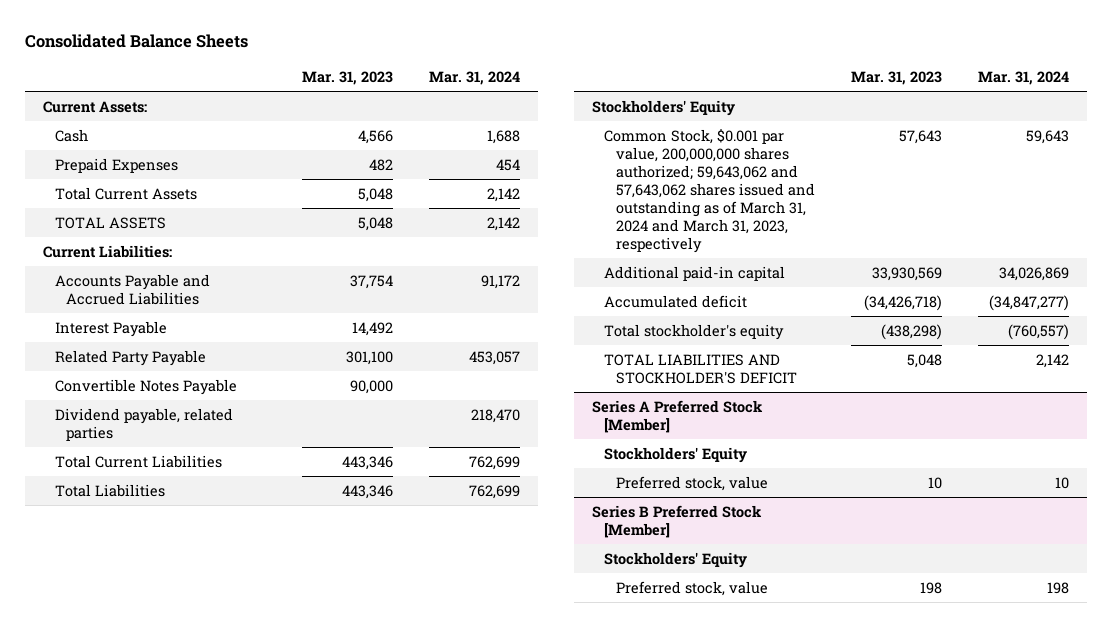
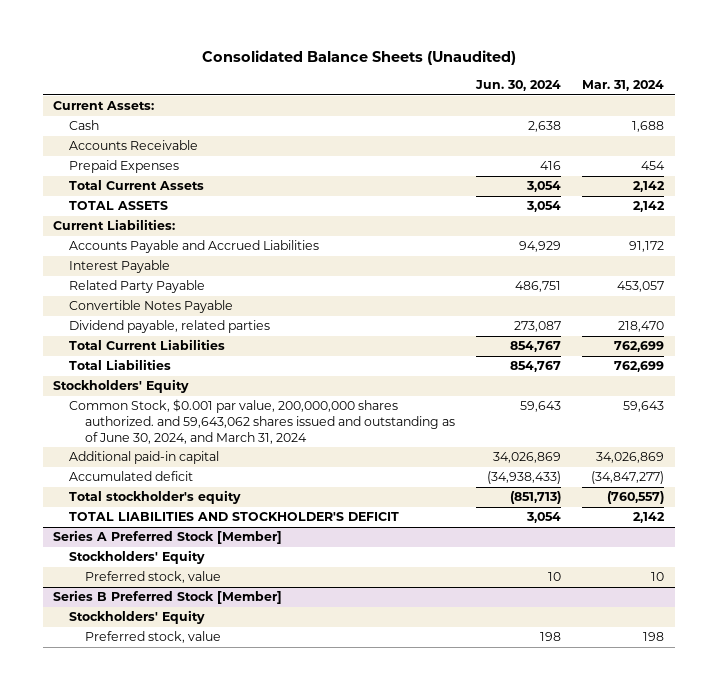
[24,34,248,49] Consolidated Balance Sheets -> [201,50,516,66] Consolidated Balance Sheets (Unaudited)
[301,70,393,85] Mar. 31, 2023 -> none
none -> [475,80,562,92] Jun. 30, 2024
none -> [69,140,199,151] Accounts Receivable
[604,128,815,253] Common Stock, $0.001 par value, 200,000,000 shares authorized; 59,643,062 and 57,643,062 shares issued and outstanding as of March 31, 2024 and March 31, 2023, respectively -> [69,399,455,444] Common Stock, $0.001 par value, 200,000,000 shares authorized. and 59,643,062 shares issued and outstanding as of June 30, 2024, and March 31, 2024

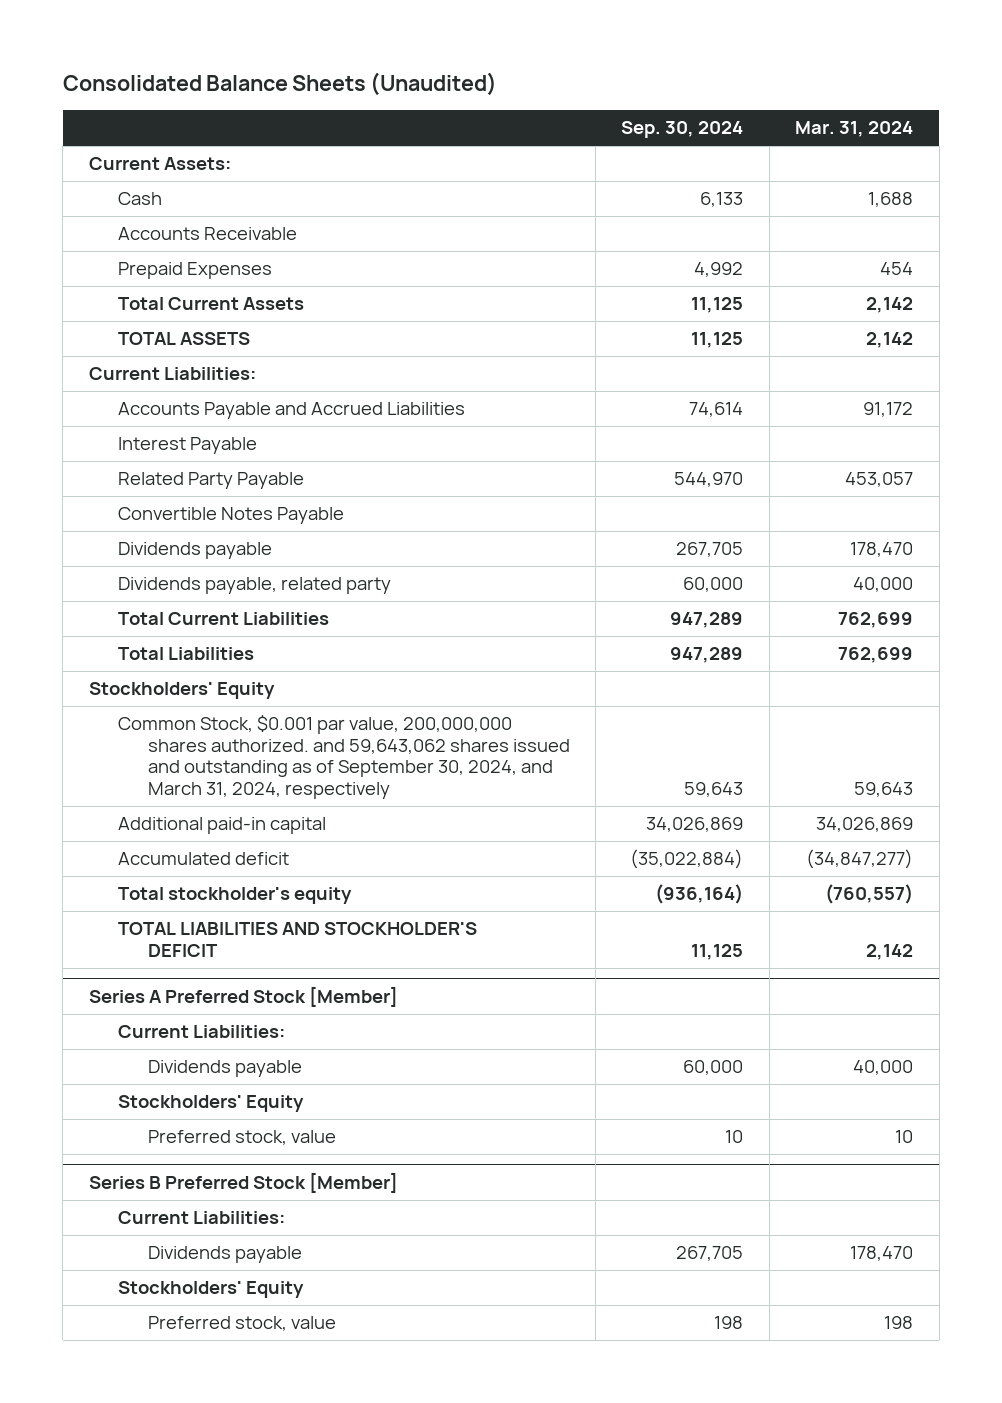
[475,80,562,92] Jun. 30, 2024 -> none
none -> [621,121,744,139] Sep. 30, 2024
[69,320,271,334] Dividend payable, related parties -> [118,542,273,560] Dividends payable
[618,321,665,333] 218,470 -> [850,542,914,558] 178,470
none -> [118,577,392,595] Dividends payable, related party
[69,399,455,444] Common Stock, $0.001 par value, 200,000,000 shares authorized. and 59,643,062 shares issued and outstanding as of June 30, 2024, and March 31, 2024 -> [118,715,570,799] Common Stock, $0.001 par value, 200,000,000 shares authorized. and 59,643,062 shares issued and outstanding as of September 30, 2024, and March 31, 2024, respectively
none -> [118,1025,286,1039] Current Liabilities:
none -> [147,1060,302,1078] Dividends payable
none -> [118,1211,286,1225] Current Liabilities:
none -> [147,1246,302,1264] Dividends payable

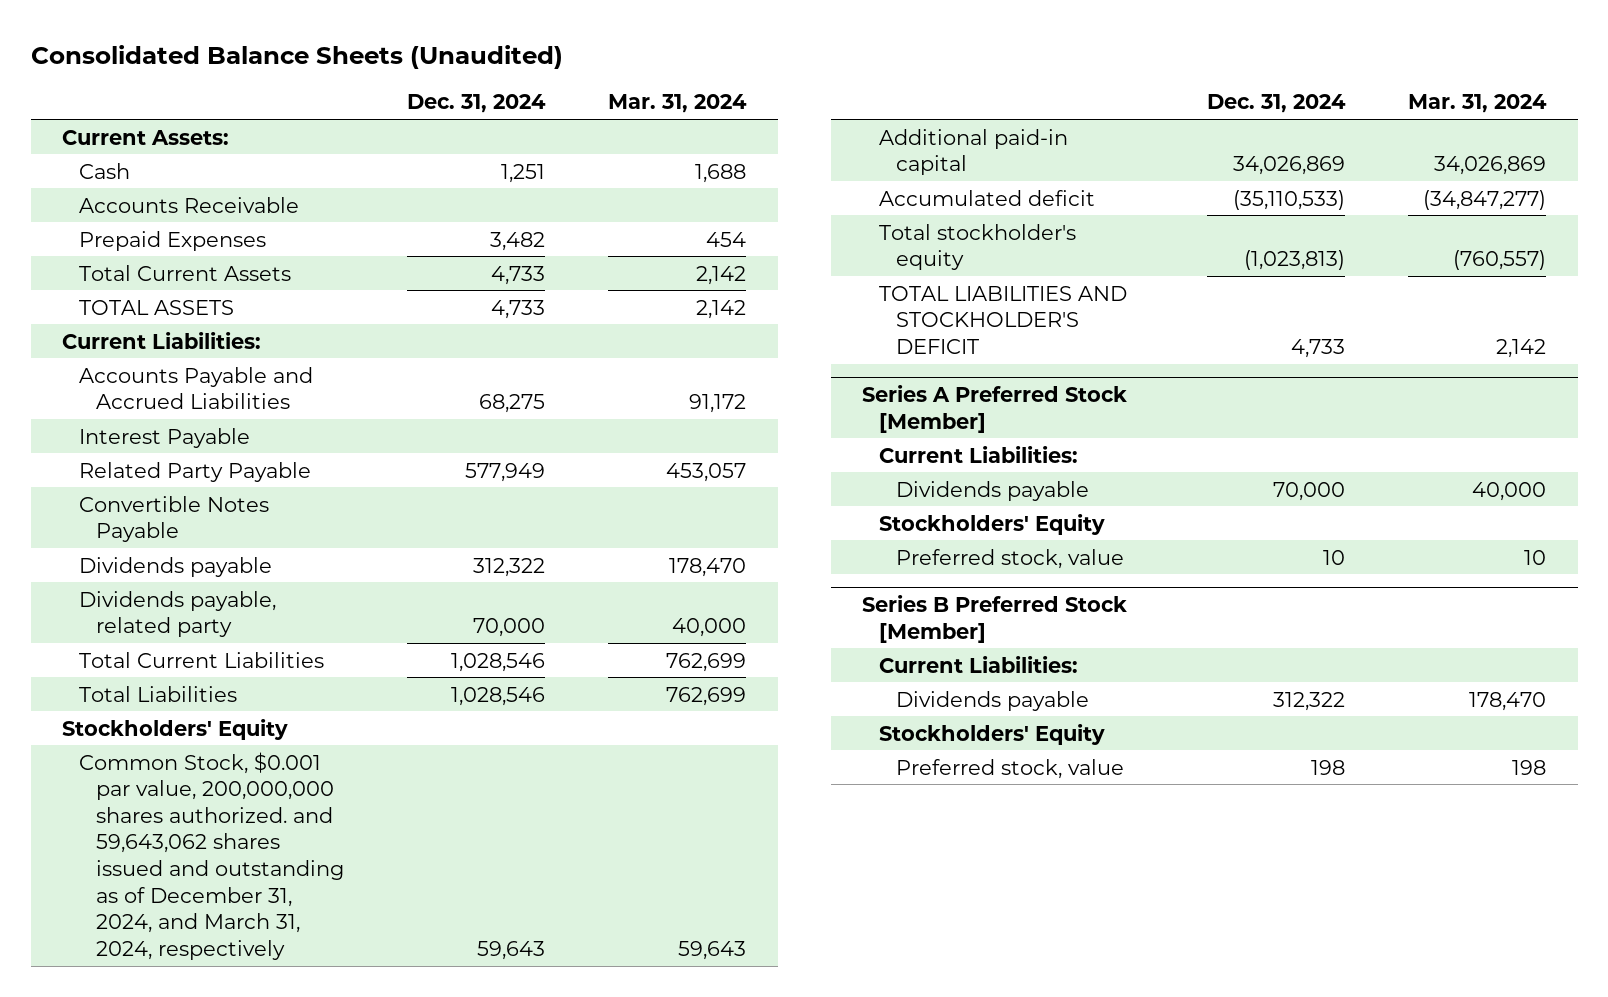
[621,121,744,139] Sep. 30, 2024 -> none
none -> [407,94,547,114] Dec. 31, 2024
[118,715,570,799] Common Stock, $0.001 par value, 200,000,000 shares authorized. and 59,643,062 shares issued and outstanding as of September 30, 2024, and March 31, 2024, respectively -> [79,751,344,961] Common Stock, $0.001 par value, 200,000,000 shares authorized. and 59,643,062 shares issued and outstanding as of December 31, 2024, and March 31, 2024, respectively

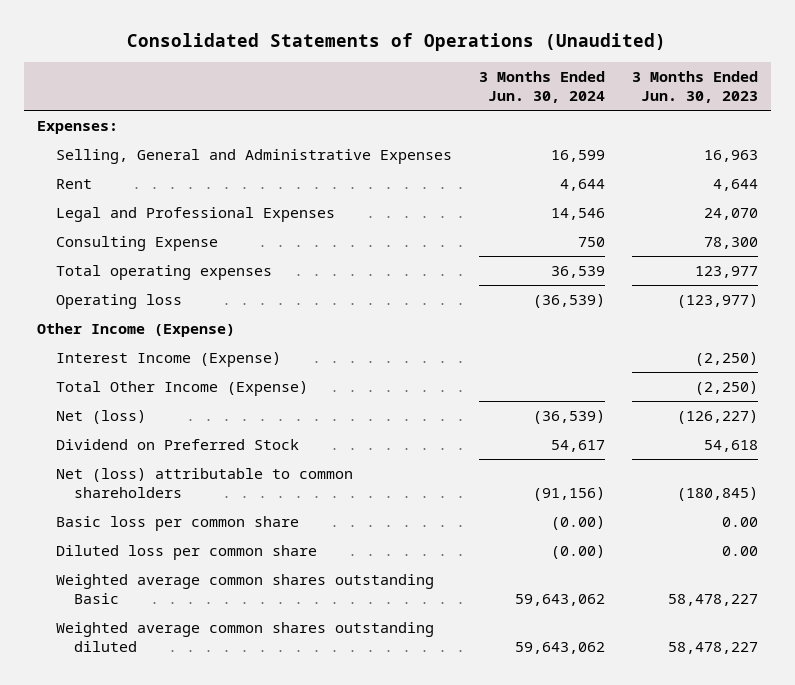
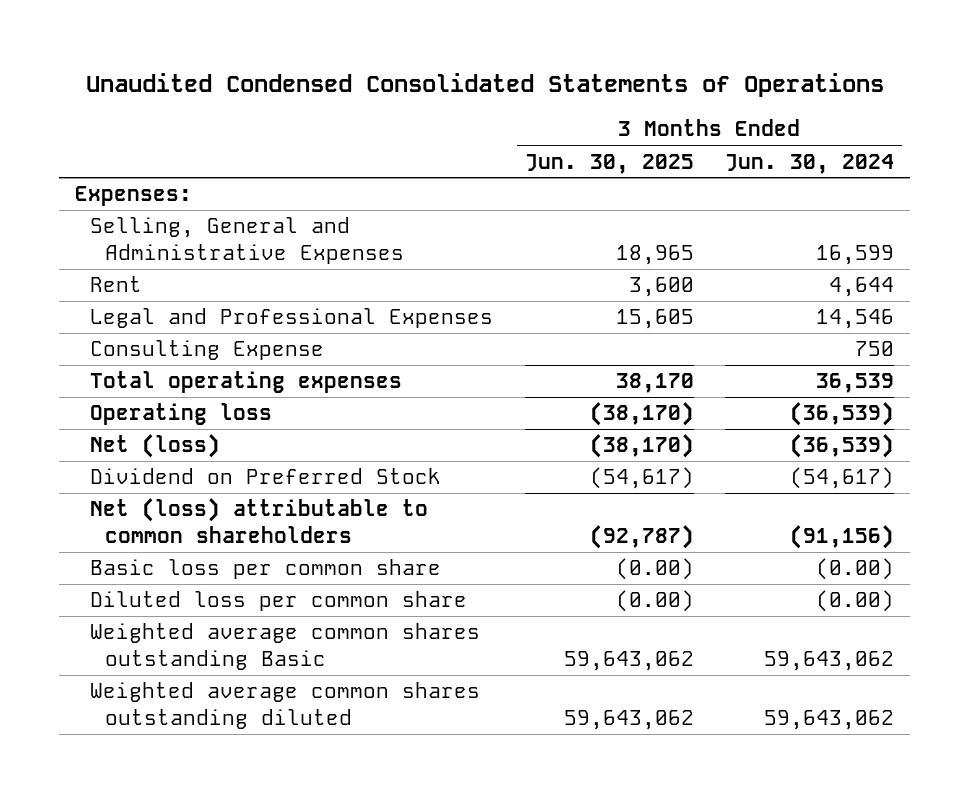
[127,33,667,52] Consolidated Statements of Operations (Unaudited) -> [85,72,884,97] Unaudited Condensed Consolidated Statements of Operations
[631,71,758,104] 3 Months Ended Jun. 30, 2023 -> none
none -> [524,153,694,174] Jun. 30, 2025
[37,322,236,337] Other Income (Expense) -> none
[55,351,281,367] Interest Income (Expense) -> none
[55,380,308,396] Total Other Income (Expense) -> none
[550,439,605,452] 54,617 -> [790,467,895,490] (54,617)

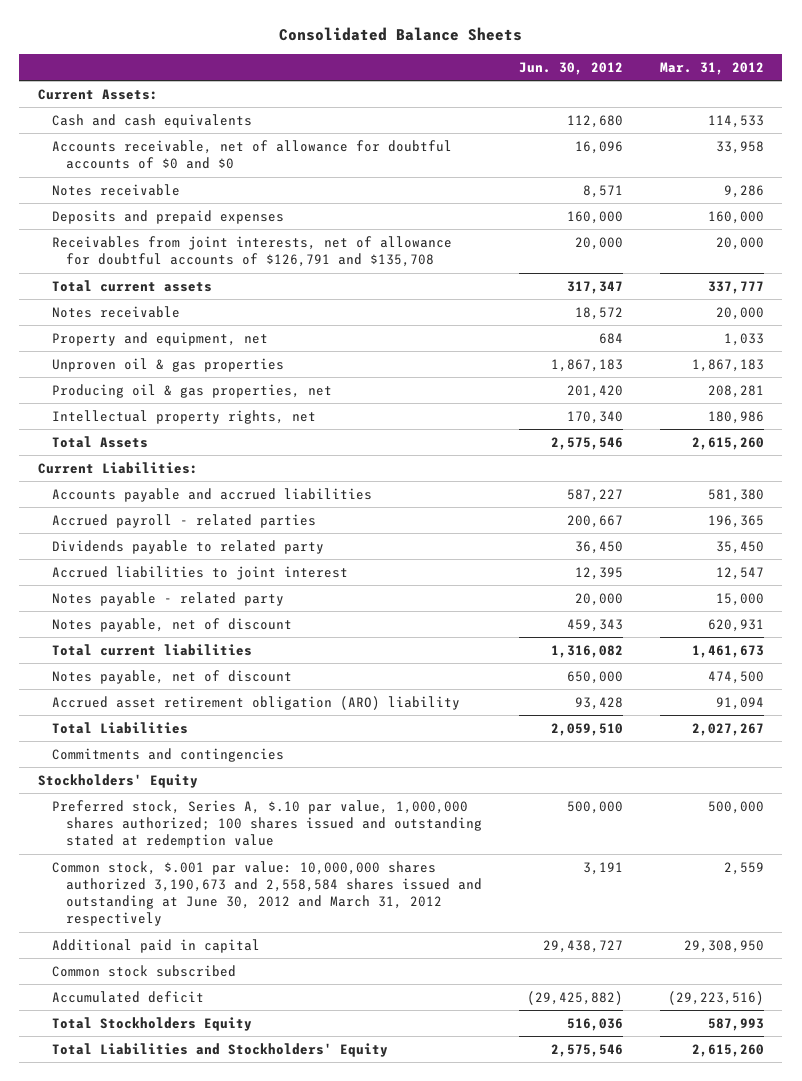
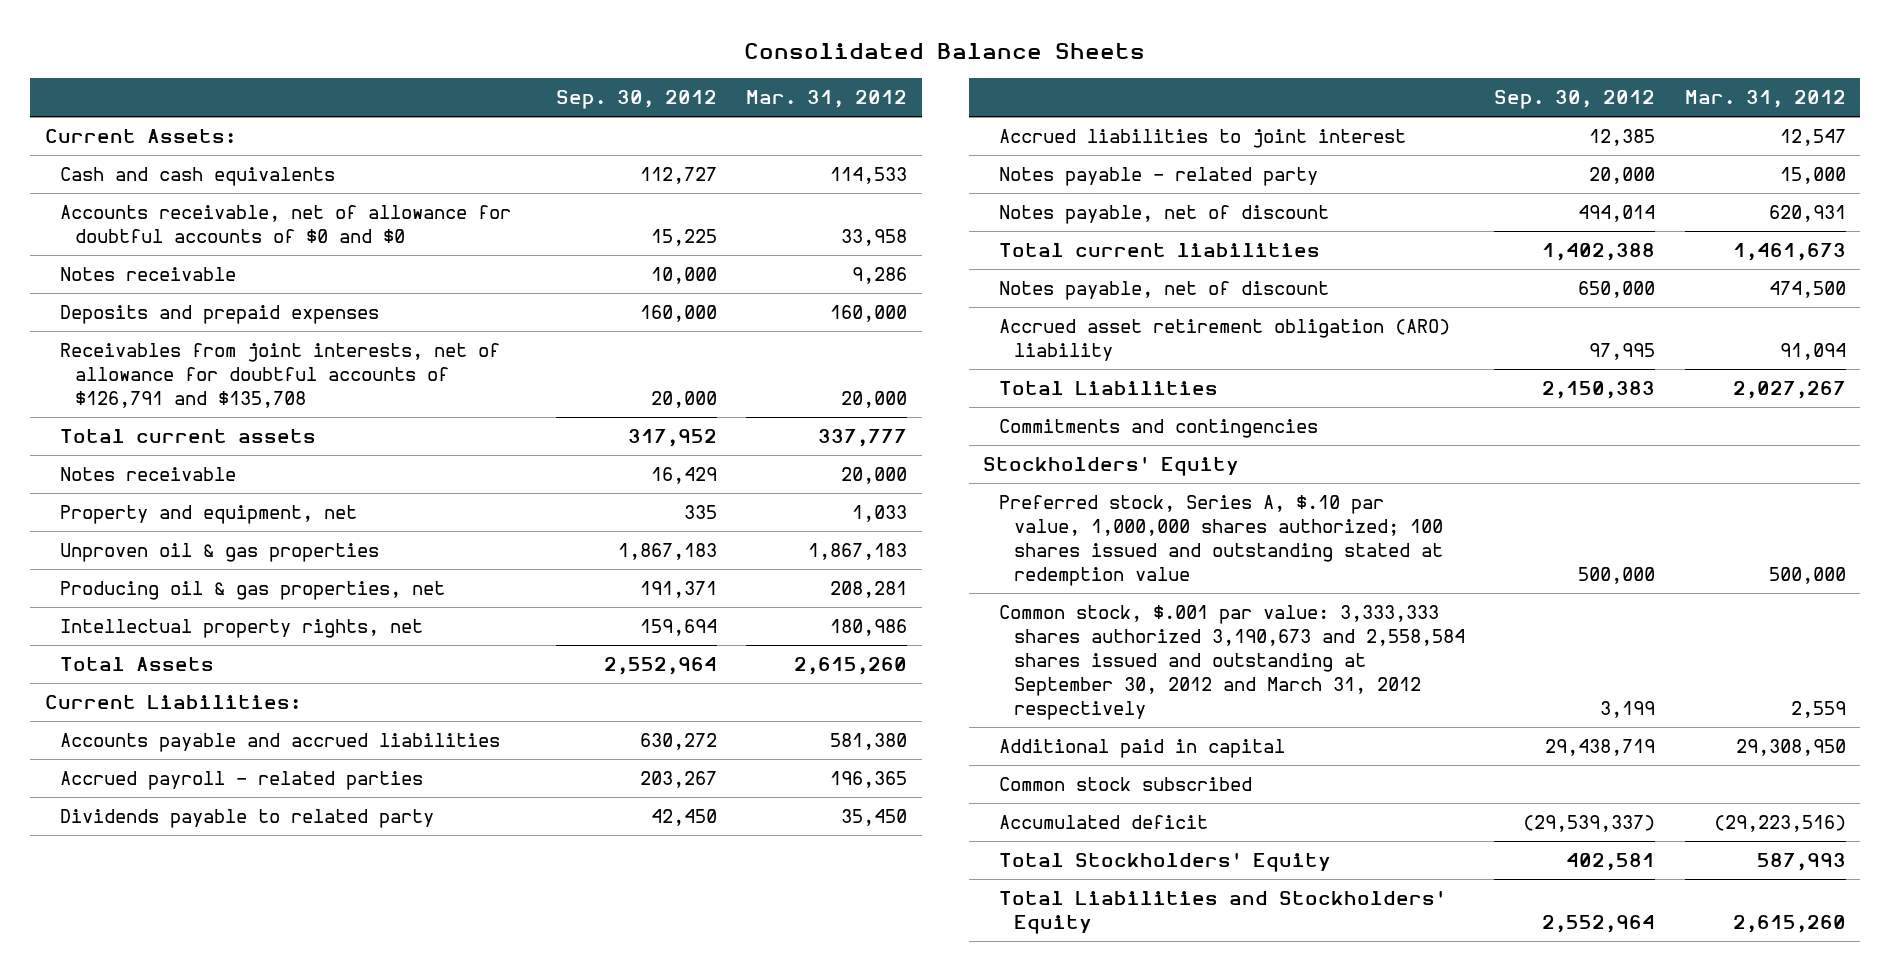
[518,61,623,75] Jun. 30, 2012 -> none
none -> [555,90,717,110] Sep. 30, 2012
[51,860,482,927] Common stock, $.001 par value: 10,000,000 shares authorized 3,190,673 and 2,558,584 shares issued and outstanding at June 30, 2012 and March 31, 2012 respectively -> [998,605,1465,721] Common stock, $.001 par value: 3,333,333 shares authorized 3,190,673 and 2,558,584 shares issued and outstanding at September 30, 2012 and March 31, 2012 respectively
[51,1016,252,1031] Total Stockholders Equity -> [998,852,1331,873] Total Stockholders' Equity

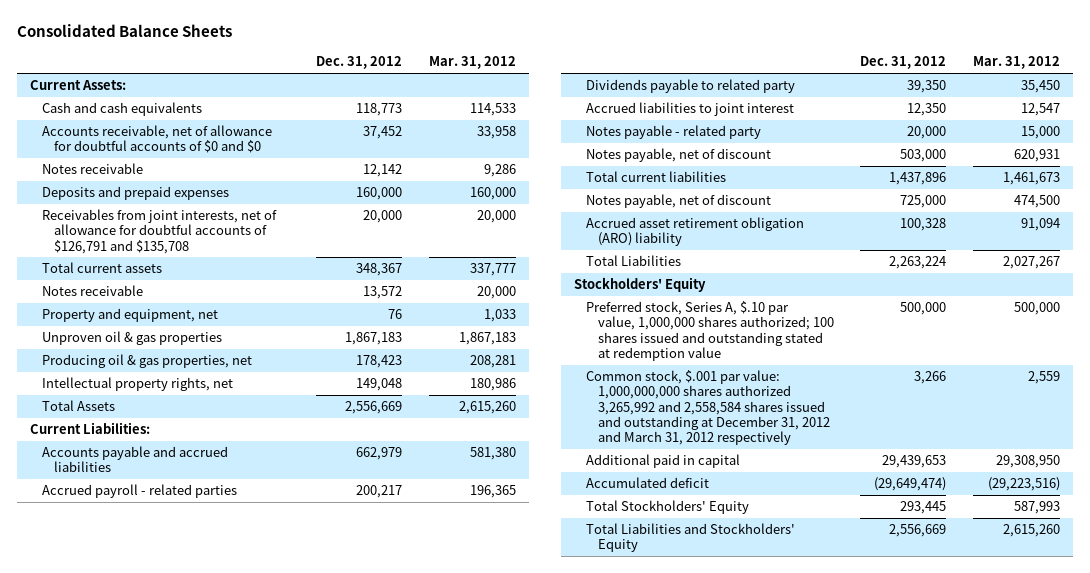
[555,90,717,110] Sep. 30, 2012 -> none
none -> [316,56,403,70] Dec. 31, 2012
[998,419,1318,439] Commitments and contingencies -> none
[998,605,1465,721] Common stock, $.001 par value: 3,333,333 shares authorized 3,190,673 and 2,558,584 shares issued and outstanding at September 30, 2012 and March 31, 2012 respectively -> [586,370,830,445] Common stock, $.001 par value: 1,000,000,000 shares authorized 3,265,992 and 2,558,584 shares issued and outstanding at December 31, 2012 and March 31, 2012 respectively
[998,777,1252,792] Common stock subscribed -> none

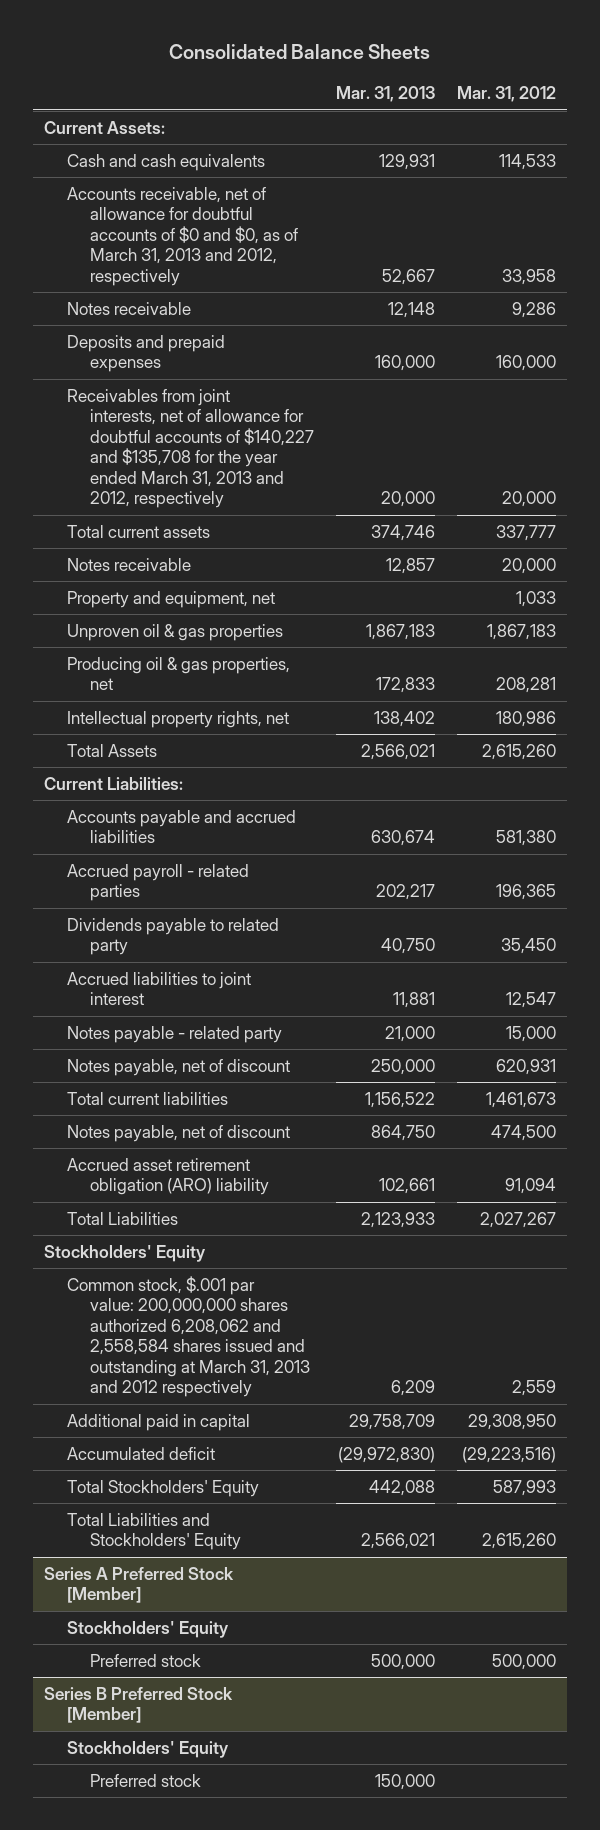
[316,56,403,70] Dec. 31, 2012 -> none
none -> [336,86,436,103] Mar. 31, 2013
[42,125,273,154] Accounts receivable, net of allowance for doubtful accounts of $0 and $0 -> [67,186,299,286] Accounts receivable, net of allowance for doubtful accounts of $0 and $0, as of March 31, 2013 and 2012, respectively
[42,209,278,254] Receivables from joint interests, net of allowance for doubtful accounts of $126,791 and $135,708 -> [67,388,315,509] Receivables from joint interests, net of allowance for doubtful accounts of $140,227 and $135,708 for the year ended March 31, 2013 and 2012, respectively
[586,301,834,361] Preferred stock, Series A, $.10 par value, 1,000,000 shares authorized; 100 shares issued and outstanding stated at redemption value -> none
[586,370,830,445] Common stock, $.001 par value: 1,000,000,000 shares authorized 3,265,992 and 2,558,584 shares issued and outstanding at December 31, 2012 and March 31, 2012 respectively -> [67,1275,311,1398] Common stock, $.001 par value: 200,000,000 shares authorized 6,208,062 and 2,558,584 shares issued and outstanding at March 31, 2013 and 2012 respectively
none -> [44,1566,235,1604] Series A Preferred Stock [Member]
none -> [67,1620,230,1638] Stockholders' Equity
none -> [90,1653,202,1667] Preferred stock
none -> [44,1686,234,1724] Series B Preferred Stock [Member]
none -> [67,1740,230,1758] Stockholders' Equity
none -> [90,1773,202,1787] Preferred stock

